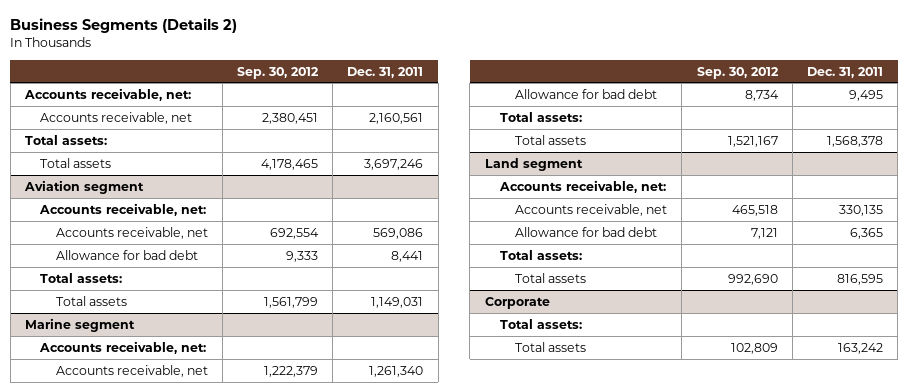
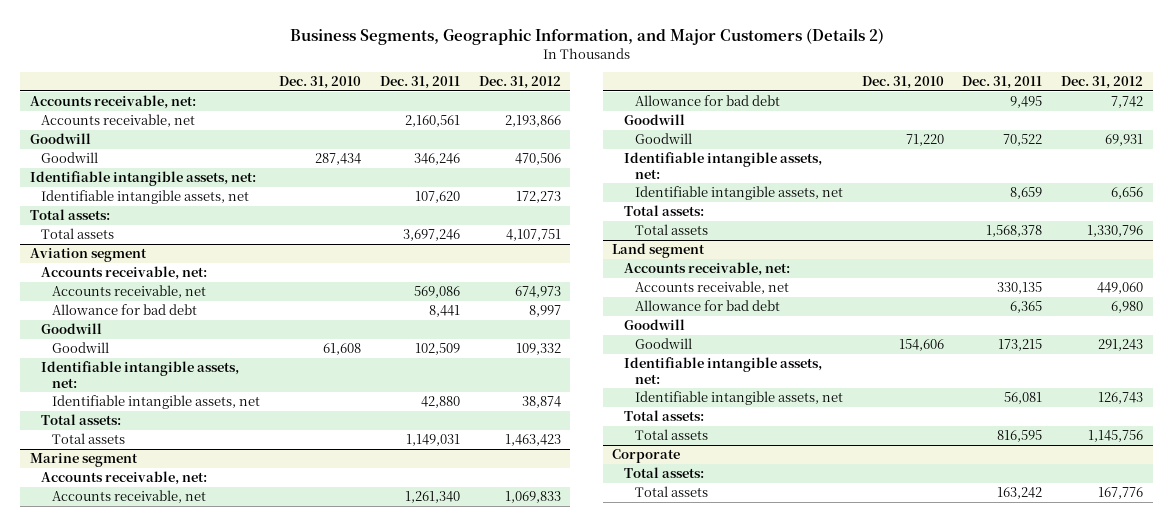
[10,18,238,34] Business Segments (Details 2) -> [289,27,884,45] Business Segments, Geographic Information, and Major Customers (Details 2)
[236,66,319,79] Sep. 30, 2012 -> none
none -> [279,76,362,90] Dec. 31, 2010
none -> [478,76,561,90] Dec. 31, 2012
none -> [29,133,91,145] Goodwill
none -> [41,152,99,164] Goodwill
none -> [29,171,256,187] Identifiable intangible assets, net:
none -> [41,190,250,205] Identifiable intangible assets, net
none -> [41,323,103,335] Goodwill
none -> [52,342,110,354] Goodwill
none -> [41,361,240,388] Identifiable intangible assets, net:
none -> [52,395,261,410] Identifiable intangible assets, net
none -> [623,114,685,126] Goodwill
none -> [634,133,692,145] Goodwill
none -> [623,152,822,179] Identifiable intangible assets, net:
none -> [634,186,843,201] Identifiable intangible assets, net
none -> [623,319,685,331] Goodwill
none -> [634,338,692,350] Goodwill
none -> [623,357,822,384] Identifiable intangible assets, net:
none -> [634,391,843,406] Identifiable intangible assets, net

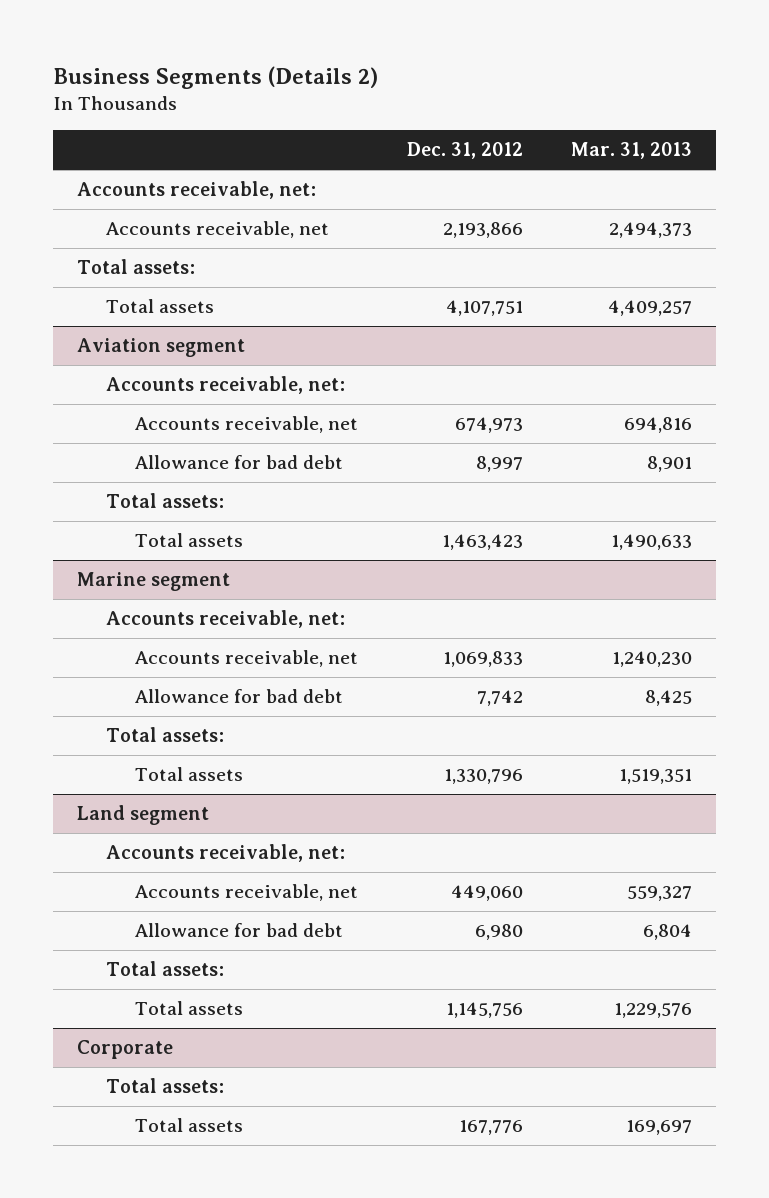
[289,27,884,45] Business Segments, Geographic Information, and Major Customers (Details 2) -> [53,65,379,89] Business Segments (Details 2)
[279,76,362,90] Dec. 31, 2010 -> none
[379,76,460,90] Dec. 31, 2011 -> none
none -> [570,142,692,160] Mar. 31, 2013
[29,133,91,145] Goodwill -> none
[41,152,99,164] Goodwill -> none
[29,171,256,187] Identifiable intangible assets, net: -> none
[41,190,250,205] Identifiable intangible assets, net -> none
[41,323,103,335] Goodwill -> none
[52,342,110,354] Goodwill -> none
[41,361,240,388] Identifiable intangible assets, net: -> none
[52,395,261,410] Identifiable intangible assets, net -> none
[623,114,685,126] Goodwill -> none
[634,133,692,145] Goodwill -> none
[623,152,822,179] Identifiable intangible assets, net: -> none
[634,186,843,201] Identifiable intangible assets, net -> none
[623,319,685,331] Goodwill -> none
[634,338,692,350] Goodwill -> none
[623,357,822,384] Identifiable intangible assets, net: -> none
[634,391,843,406] Identifiable intangible assets, net -> none

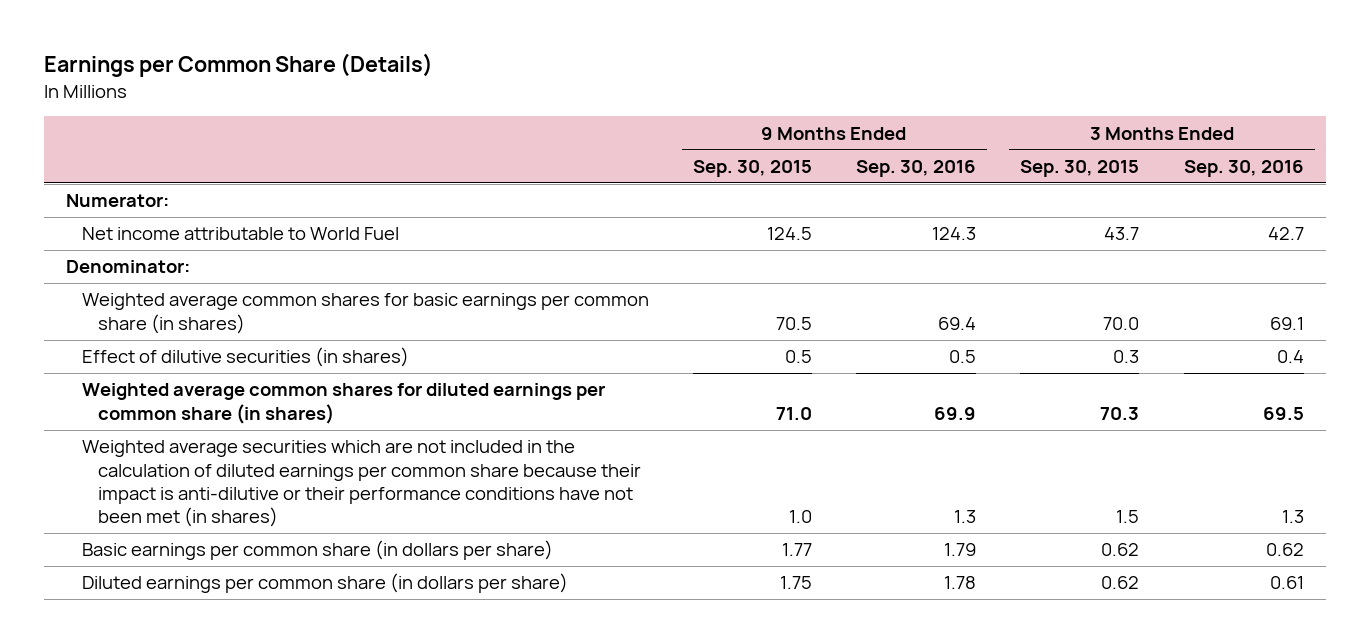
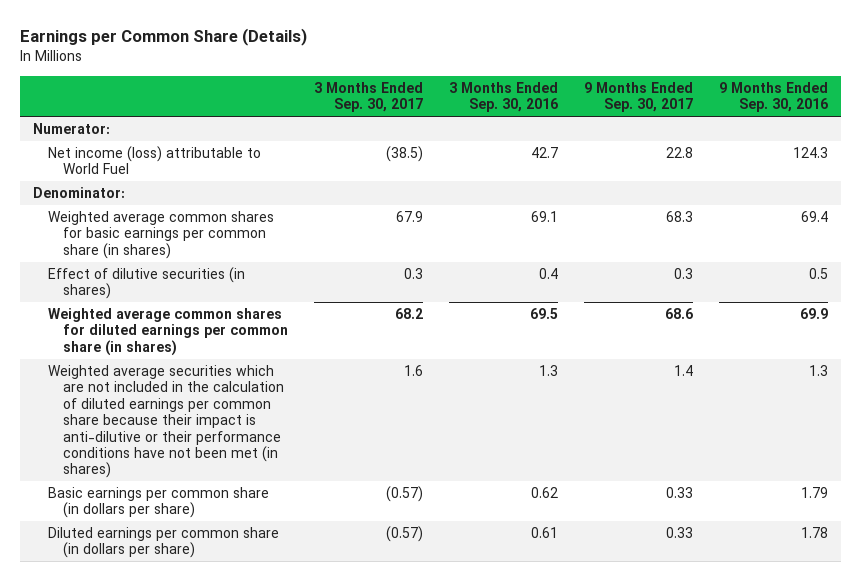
[692,159,812,177] Sep. 30, 2015 -> none
[1020,159,1140,177] Sep. 30, 2015 -> none
none -> [313,81,423,113] 3 Months Ended Sep. 30, 2017
none -> [583,81,693,113] 9 Months Ended Sep. 30, 2017
[81,227,399,241] Net income attributable to World Fuel -> [48,146,262,175] Net income (loss) attributable to World Fuel

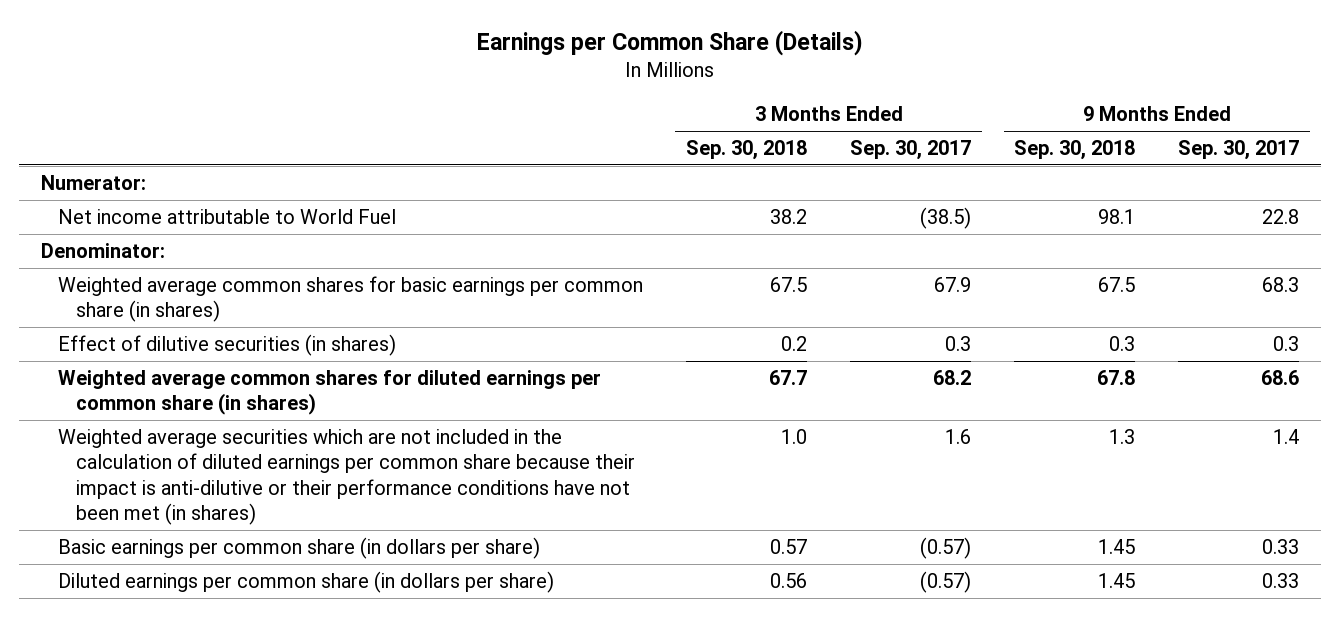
[448,81,558,113] 3 Months Ended Sep. 30, 2016 -> none
[718,81,828,113] 9 Months Ended Sep. 30, 2016 -> none
none -> [686,140,808,161] Sep. 30, 2018
none -> [1014,140,1136,161] Sep. 30, 2018
[48,146,262,175] Net income (loss) attributable to World Fuel -> [58,209,397,225] Net income attributable to World Fuel

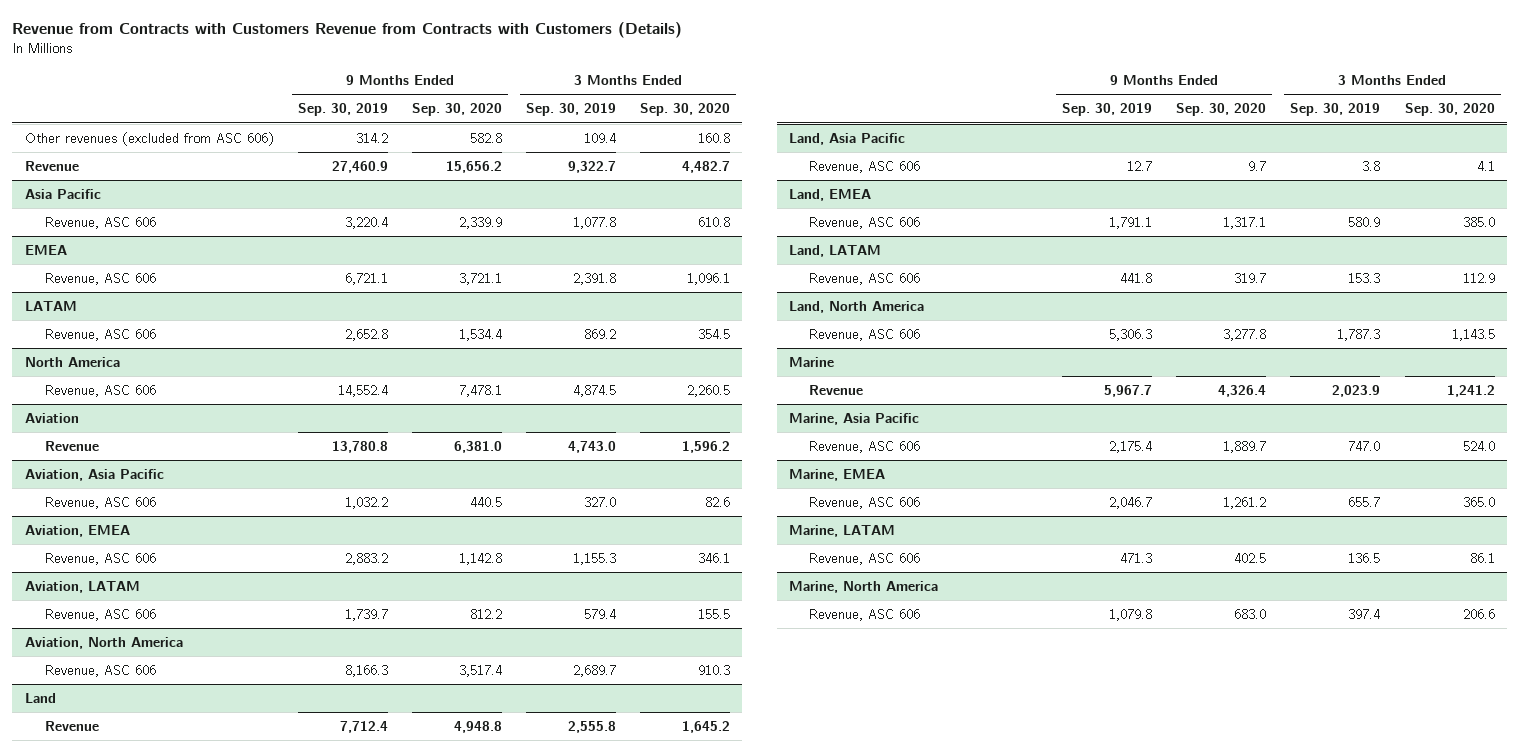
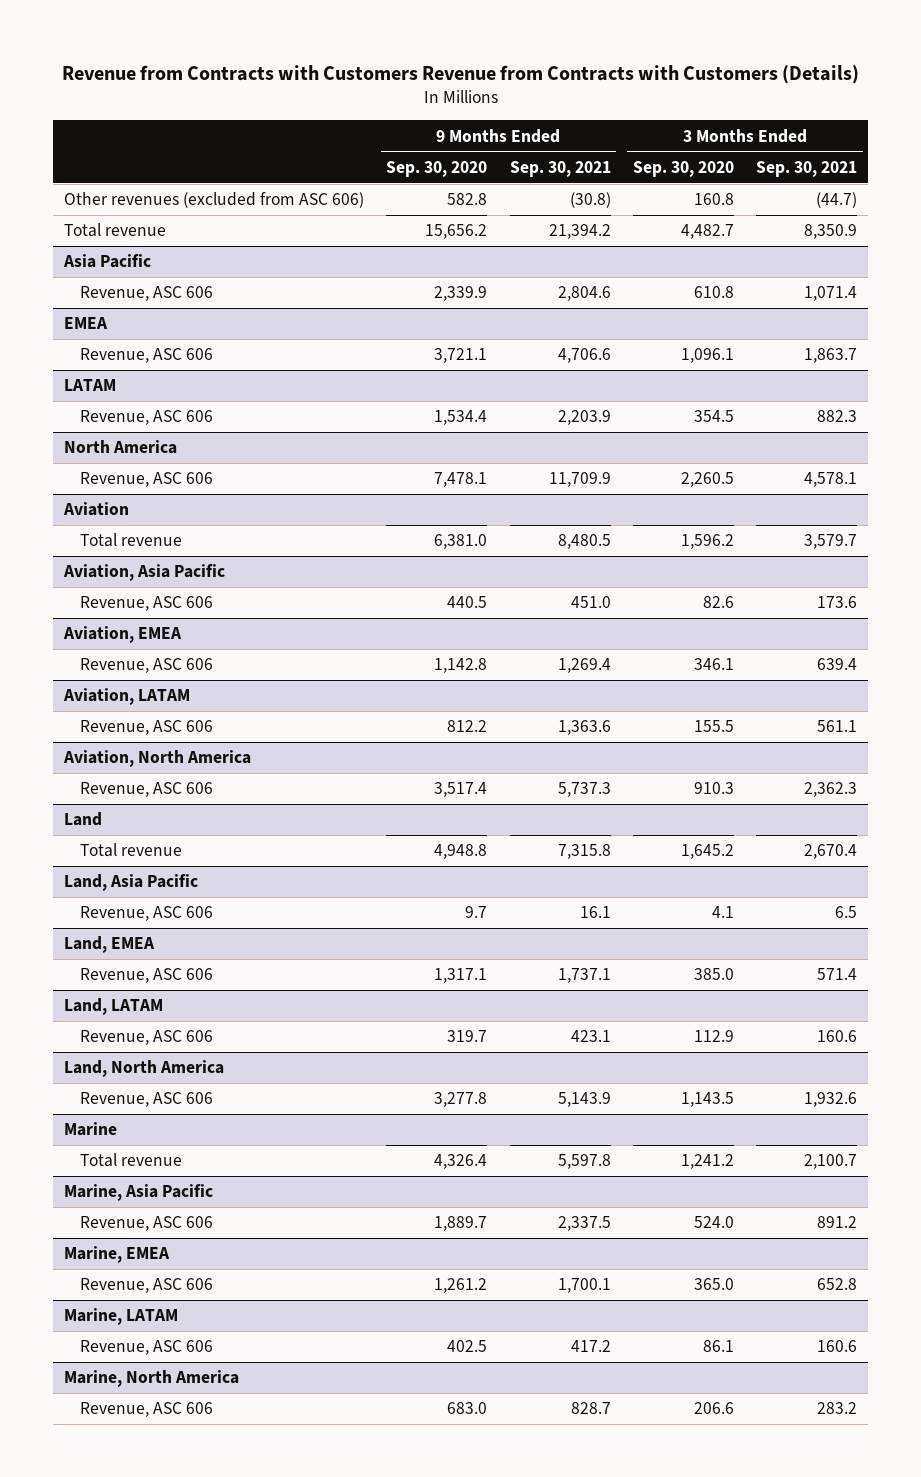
[297,103,388,117] Sep. 30, 2019 -> none
[526,103,617,117] Sep. 30, 2019 -> none
none -> [509,160,611,177] Sep. 30, 2021
none -> [756,160,858,177] Sep. 30, 2021
[24,160,79,171] Revenue -> [63,223,166,238] Total revenue
[44,440,99,451] Revenue -> [80,533,183,548] Total revenue
[44,720,99,731] Revenue -> [80,843,183,858] Total revenue
[808,384,863,395] Revenue -> [80,1153,183,1168] Total revenue

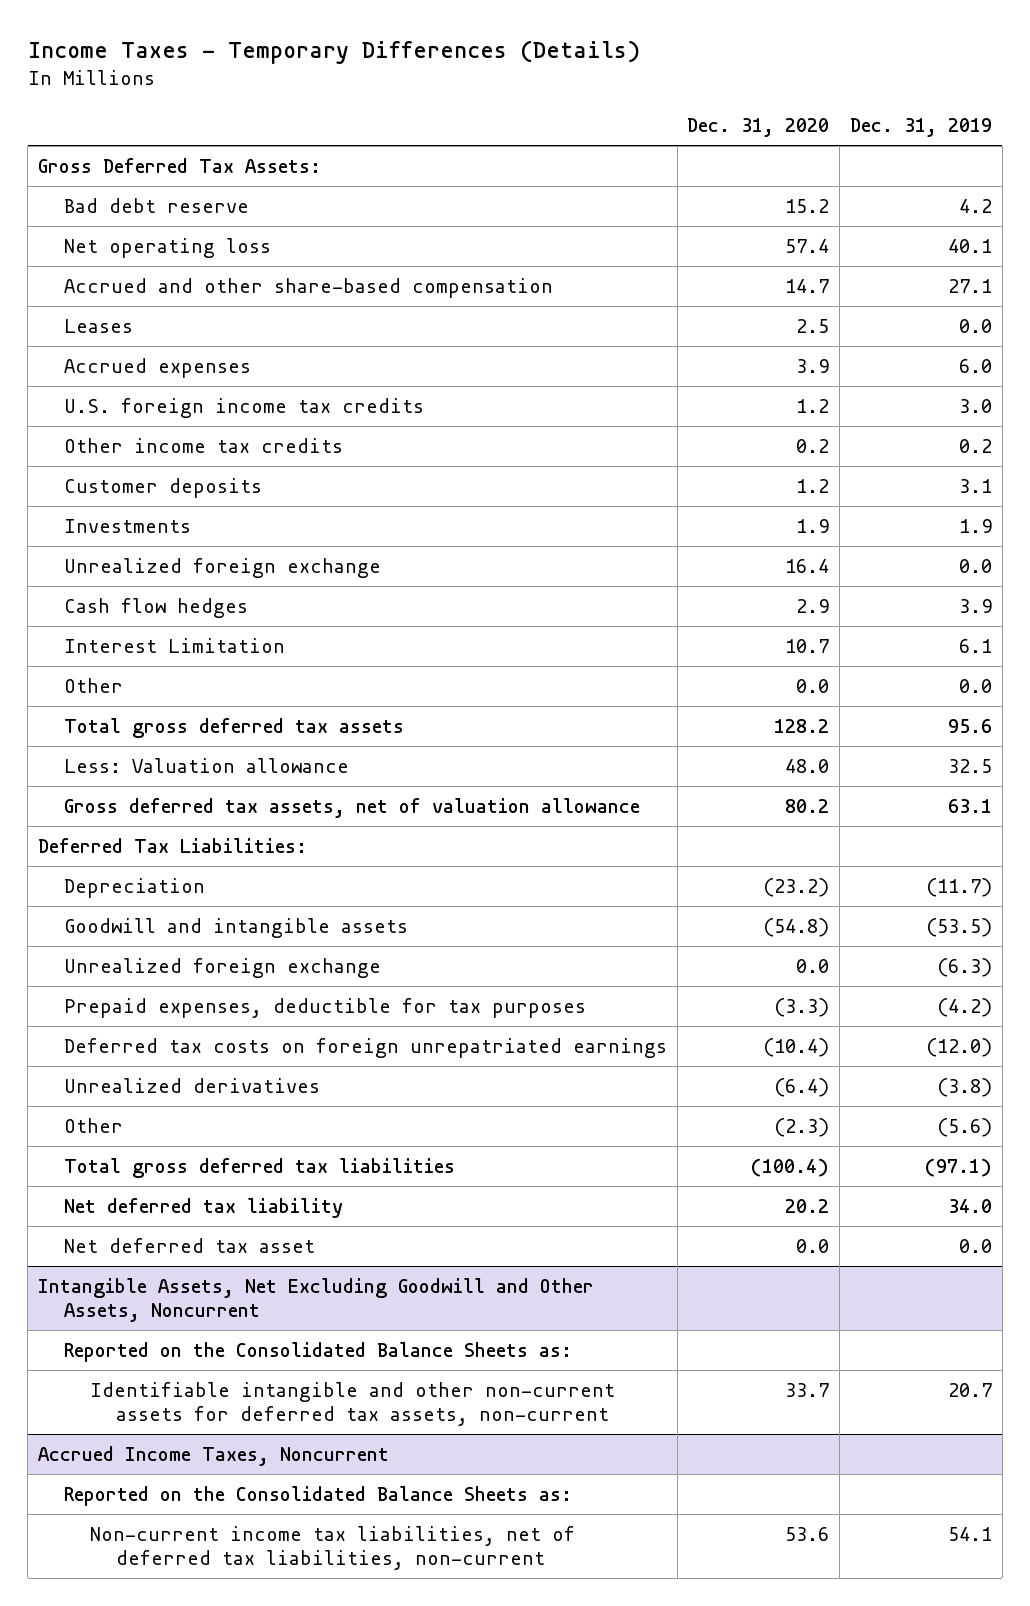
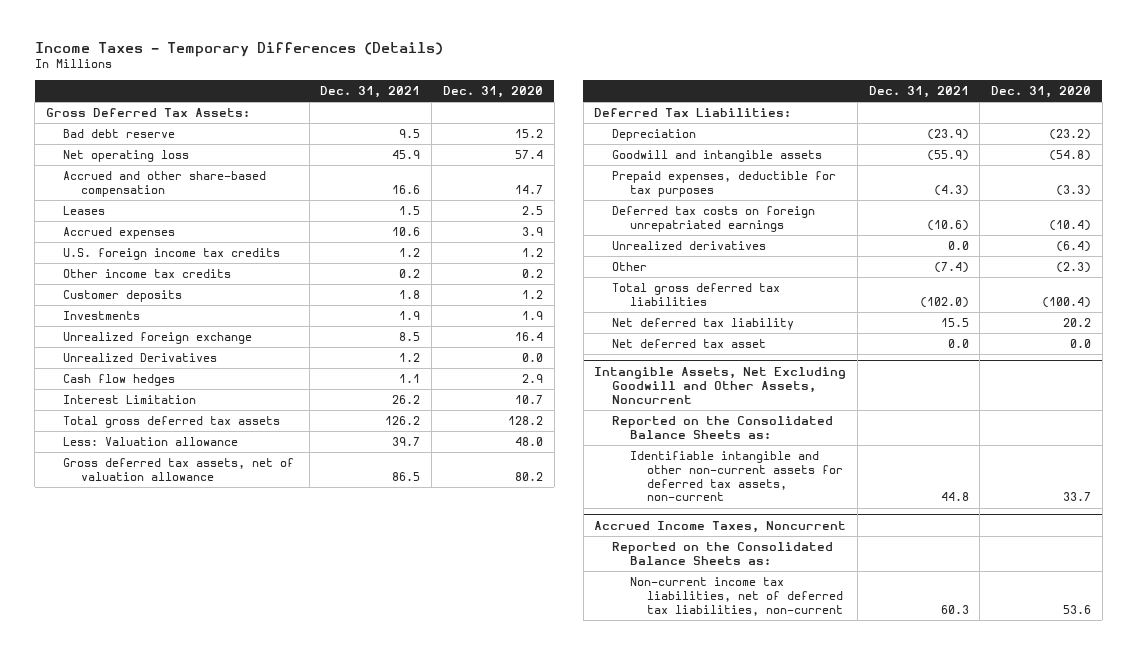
[849,117,992,137] Dec. 31, 2019 -> none
none -> [320,85,421,98] Dec. 31, 2021
none -> [63,352,218,362] Unrealized Derivatives
[63,677,123,693] Other -> none
[63,957,381,978] Unrealized foreign exchange -> none

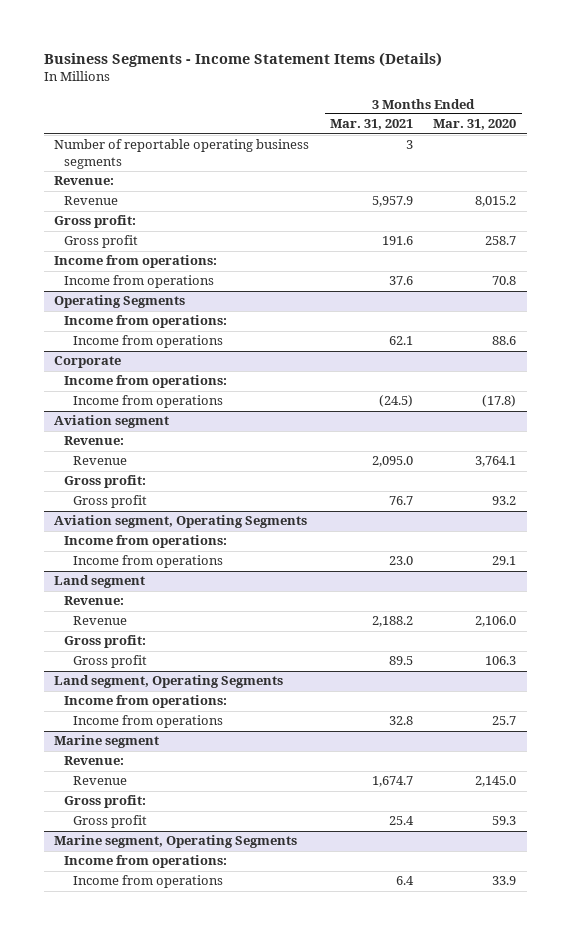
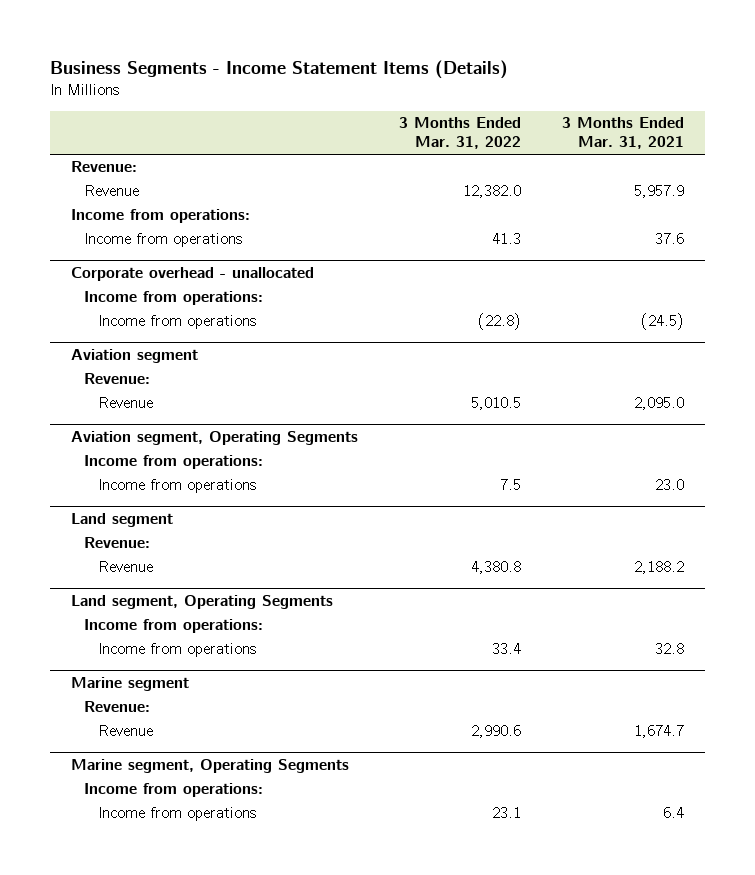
[433,119,517,131] Mar. 31, 2020 -> none
none -> [398,117,521,150] 3 Months Ended Mar. 31, 2022
[54,139,310,169] Number of reportable operating business segments -> none
[54,215,137,229] Gross profit: -> none
[63,235,138,249] Gross profit -> none
[54,295,186,309] Operating Segments -> none
[63,315,227,329] Income from operations: -> none
[73,335,224,349] Income from operations -> none
[54,356,122,369] Corporate -> [70,266,314,281] Corporate overhead - unallocated
[63,475,146,489] Gross profit: -> none
[73,495,148,509] Gross profit -> none
[63,635,146,649] Gross profit: -> none
[73,655,148,669] Gross profit -> none
[63,795,146,809] Gross profit: -> none
[73,815,148,829] Gross profit -> none

